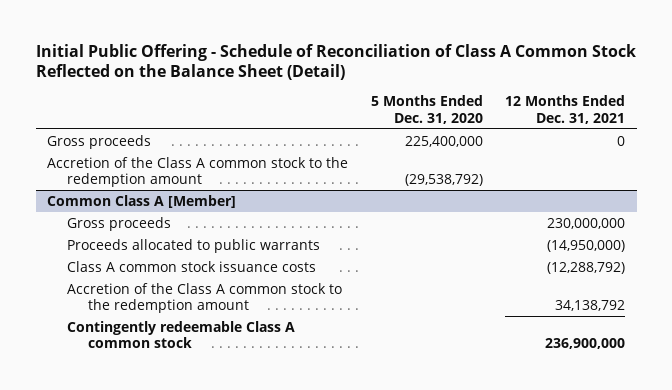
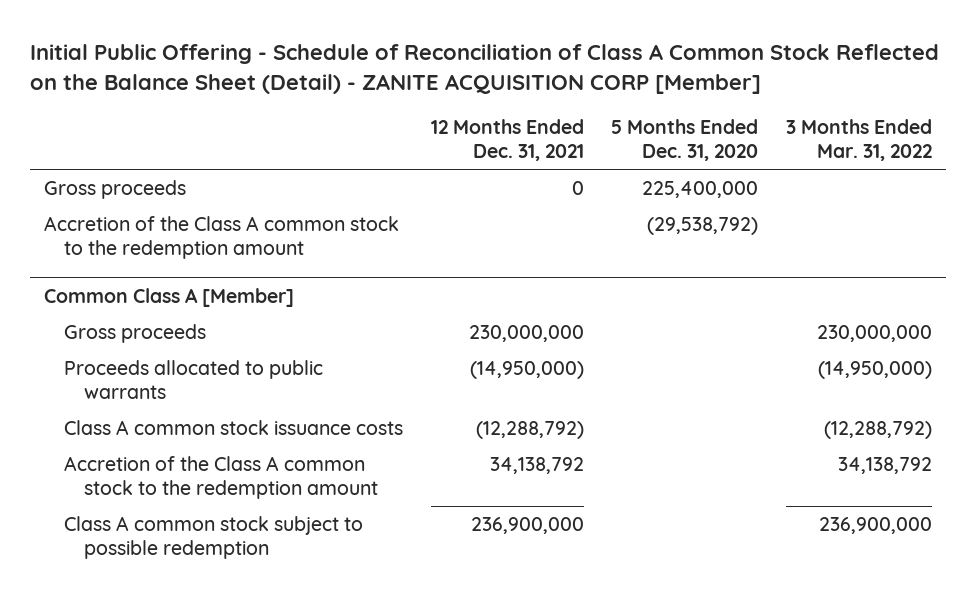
[35,43,636,81] Initial Public Offering - Schedule of Reconciliation of Class A Common Stock Reflected on the Balance Sheet (Detail) -> [29,43,939,94] Initial Public Offering - Schedule of Reconciliation of Class A Common Stock Reflected on the Balance Sheet (Detail) - ZANITE ACQUISITION CORP [Member]
none -> [786,119,933,161] 3 Months Ended Mar. 31, 2022
[67,320,296,348] Contingently redeemable Class A common stock -> [63,516,363,559] Class A common stock subject to possible redemption

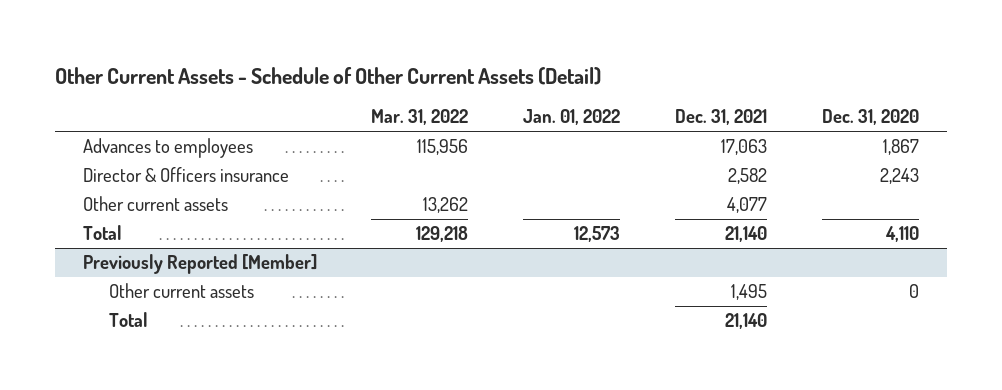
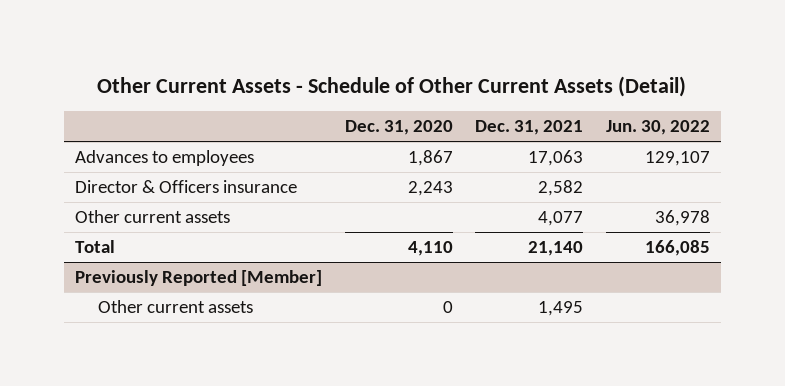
[371,109,469,126] Mar. 31, 2022 -> none
[523,109,621,126] Jan. 01, 2022 -> none
none -> [605,120,710,136] Jun. 30, 2022
[108,312,148,328] Total -> none

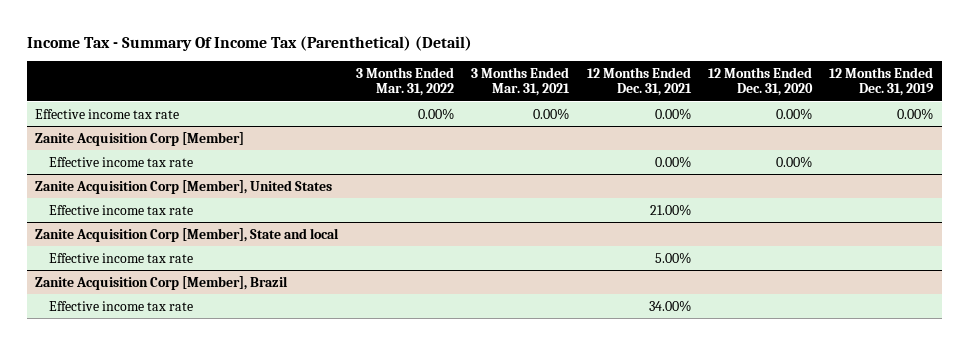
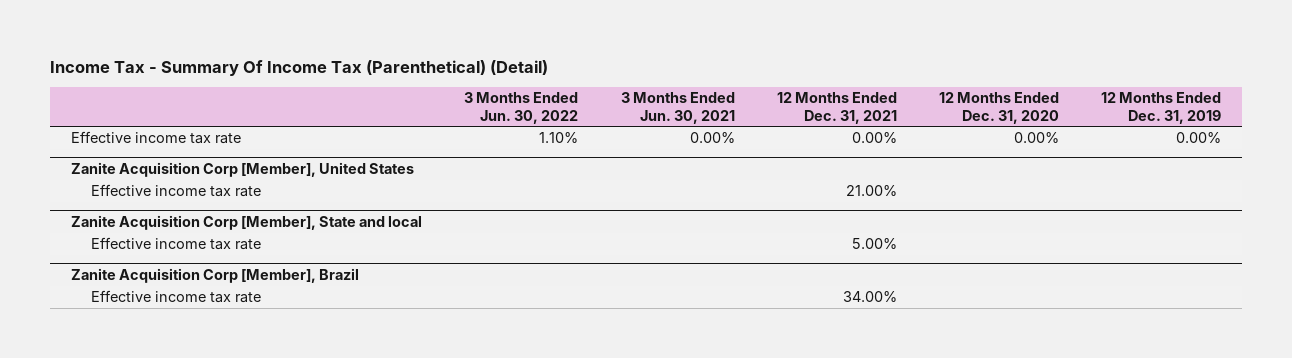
[355,66,454,97] 3 Months Ended Mar. 31, 2022 -> none
[471,66,571,97] 3 Months Ended Mar. 31, 2021 -> none
none -> [464,92,579,124] 3 Months Ended Jun. 30, 2022
none -> [620,92,735,124] 3 Months Ended Jun. 30, 2021
[35,131,245,146] Zanite Acquisition Corp [Member] -> none
[48,156,193,167] Effective income tax rate -> none

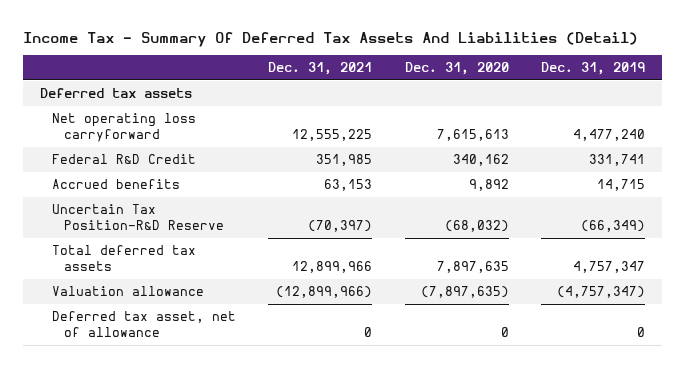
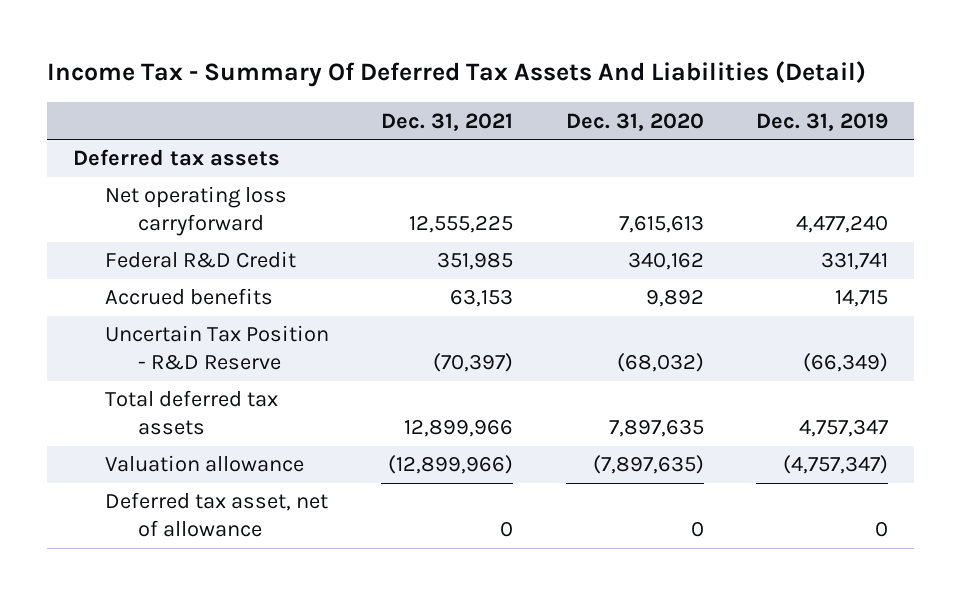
[51,204,224,230] Uncertain Tax Position-R&D Reserve -> [105,325,330,371] Uncertain Tax Position - R&D Reserve

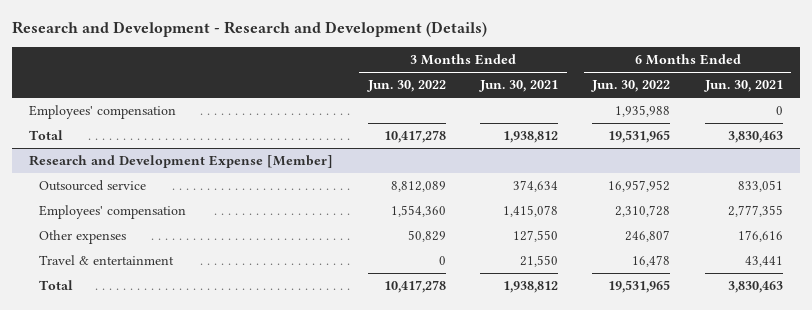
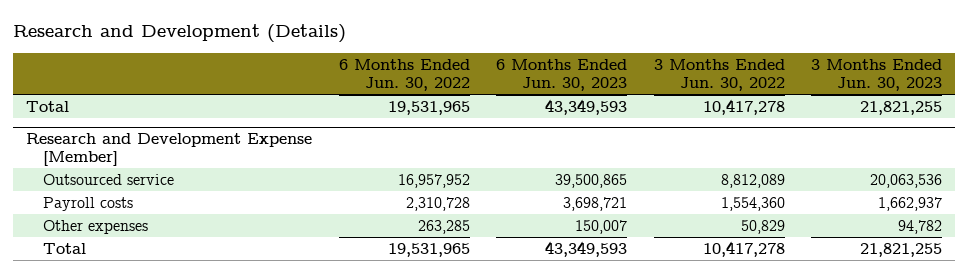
[11,21,487,38] Research and Development - Research and Development (Details) -> [13,24,347,44] Research and Development (Details)
[478,80,558,93] Jun. 30, 2021 -> none
[703,80,783,93] Jun. 30, 2021 -> none
none -> [496,58,628,91] 6 Months Ended Jun. 30, 2023
none -> [811,58,943,91] 3 Months Ended Jun. 30, 2023
[29,105,177,120] Employees' compensation -> none
[39,255,175,266] Travel & entertainment -> none
[39,205,187,220] Employees' compensation -> [42,196,133,211] Payroll costs
[625,230,671,243] 246,807 -> [417,219,470,234] 263,285

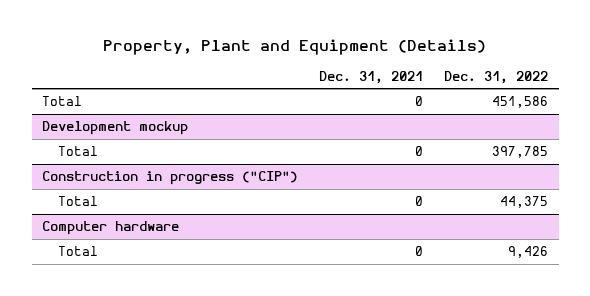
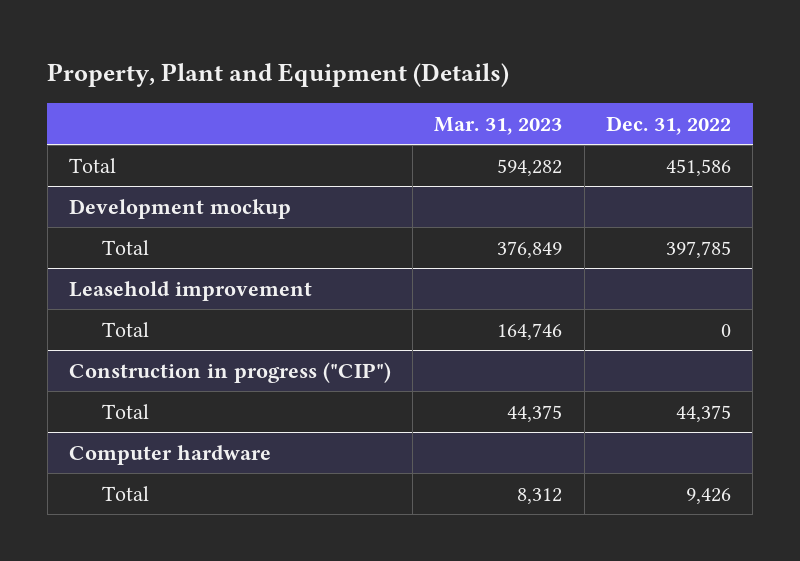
[319,70,424,84] Dec. 31, 2021 -> none
none -> [434,116,563,135] Mar. 31, 2023
none -> [68,280,312,301] Leasehold improvement
none -> [102,321,150,337] Total

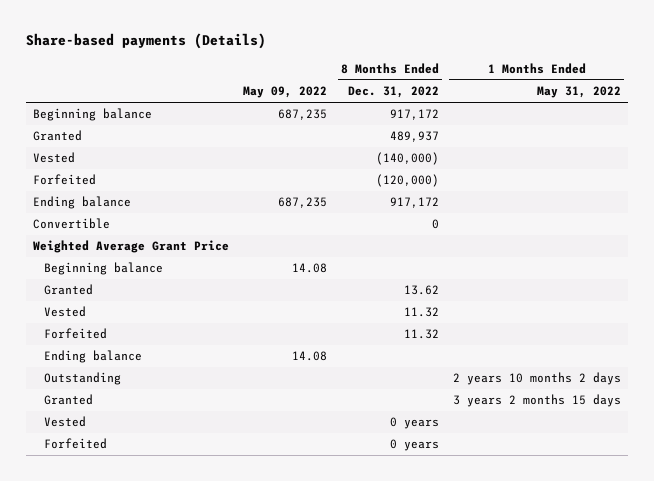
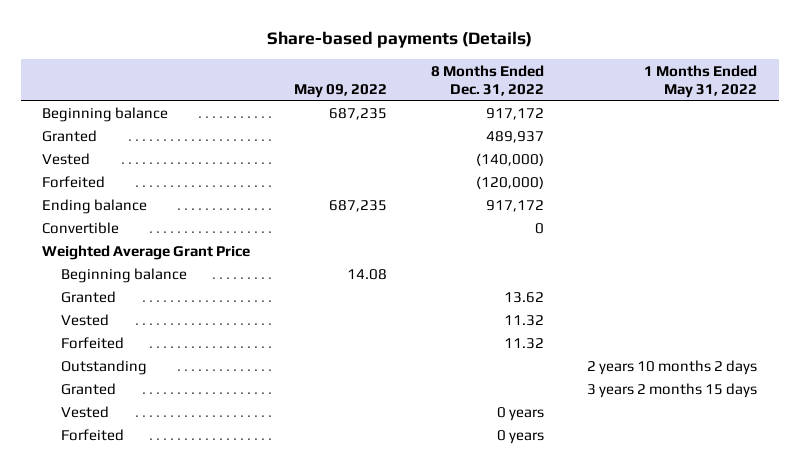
[44,350,143,364] Ending balance -> none

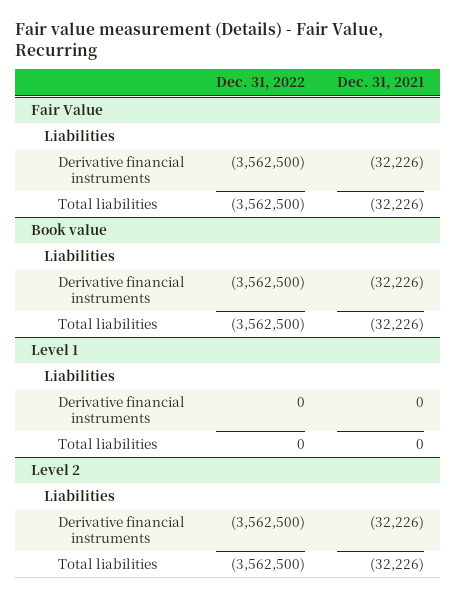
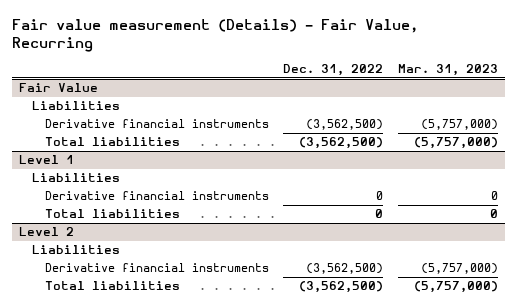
[336,77,424,91] Dec. 31, 2021 -> none
none -> [397,64,498,77] Mar. 31, 2023
[30,222,107,235] Book value -> none
[44,248,116,261] Liabilities -> none
[57,275,185,303] Derivative financial instruments -> none
[57,317,157,329] Total liabilities -> none

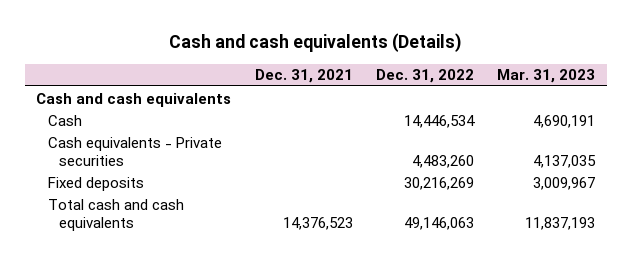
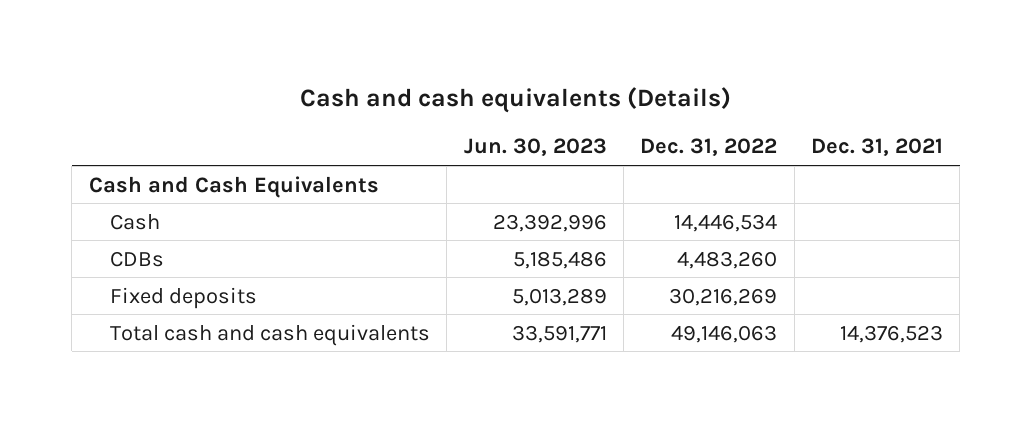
[497,69,596,84] Mar. 31, 2023 -> none
none -> [463,138,607,157] Jun. 30, 2023
[36,92,232,107] Cash and cash equivalents -> [88,175,379,198] Cash and Cash Equivalents
[47,136,222,166] Cash equivalents - Private securities -> [109,250,164,267] CDBs

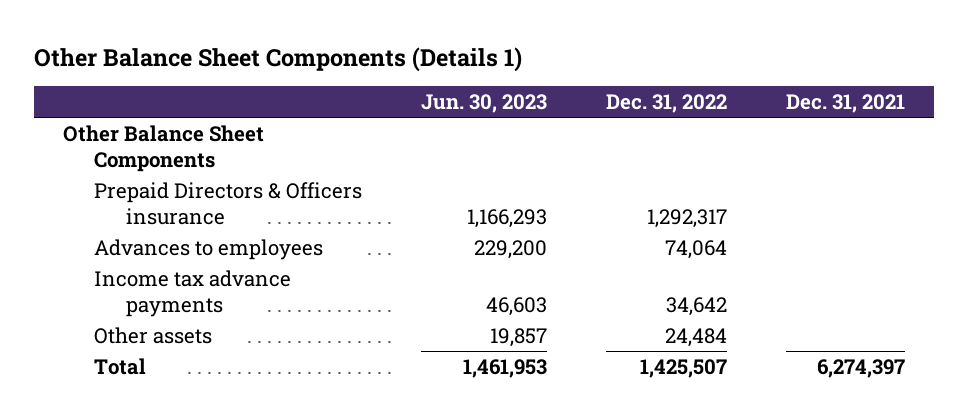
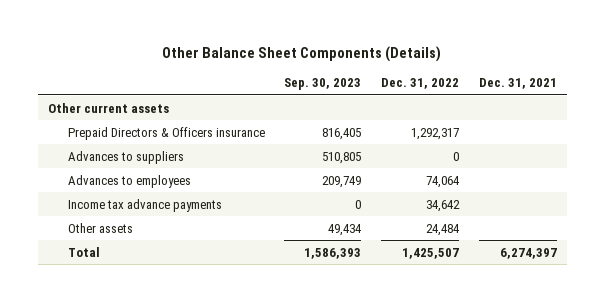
[33,46,522,72] Other Balance Sheet Components (Details 1) -> [162,45,442,62] Other Balance Sheet Components (Details)
[421,94,548,114] Jun. 30, 2023 -> none
none -> [284,78,362,91] Sep. 30, 2023
[62,125,264,173] Other Balance Sheet Components -> none
none -> [47,102,169,113] Other current assets
none -> [67,150,184,164] Advances to suppliers

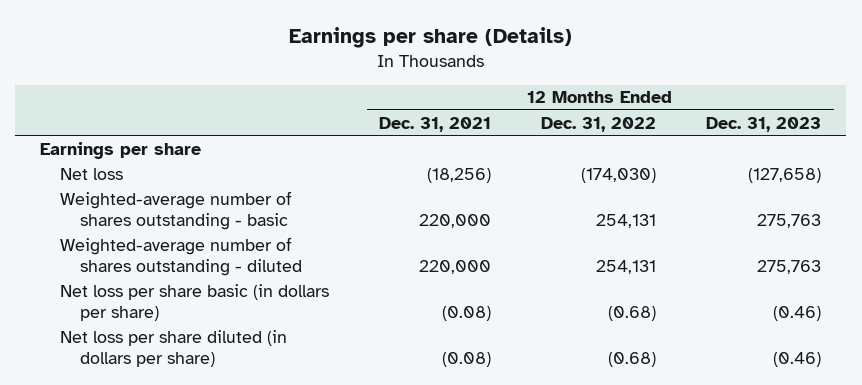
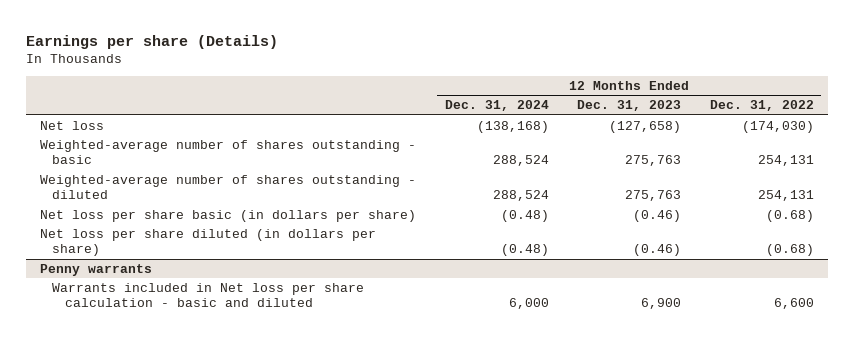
[379,116,492,132] Dec. 31, 2021 -> none
none -> [444,100,549,112] Dec. 31, 2024
[40,141,202,159] Earnings per share -> none
none -> [40,263,153,276] Penny warrants
none -> [52,282,365,308] Warrants included in Net loss per share calculation - basic and diluted

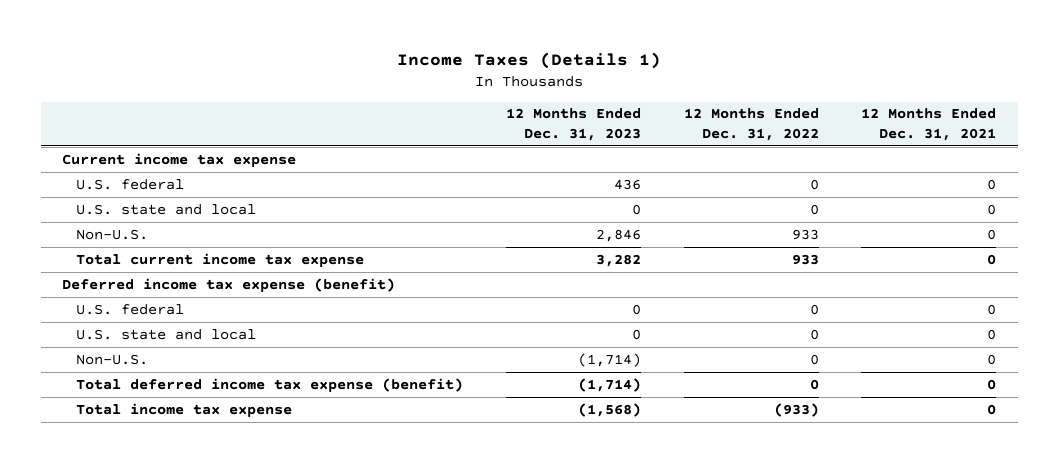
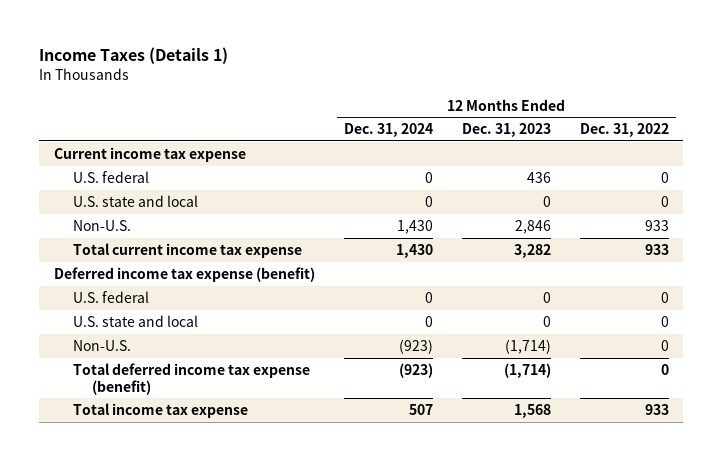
[861,108,997,142] 12 Months Ended Dec. 31, 2021 -> none
none -> [343,123,433,138] Dec. 31, 2024
[577,402,641,417] (1,568) -> [513,403,551,418] 1,568
[773,402,819,417] (933) -> [644,403,669,415] 933

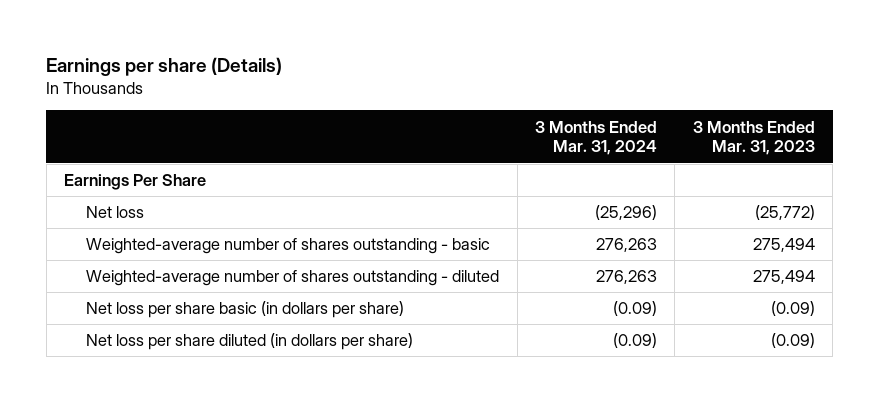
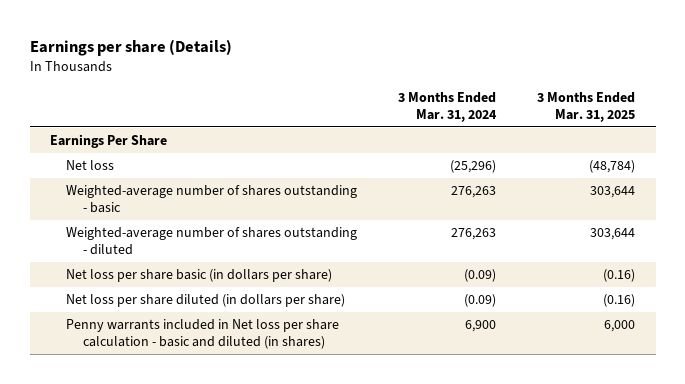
[692,120,815,156] 3 Months Ended Mar. 31, 2023 -> none
none -> [537,92,636,122] 3 Months Ended Mar. 31, 2025
none -> [66,319,340,349] Penny warrants included in Net loss per share calculation - basic and diluted (in shares)

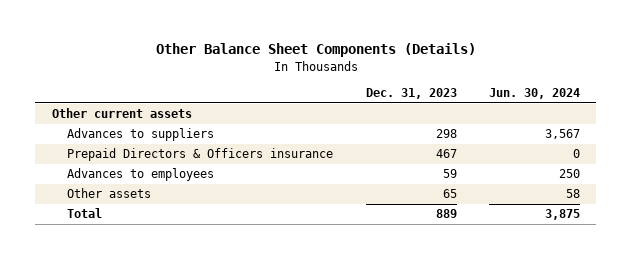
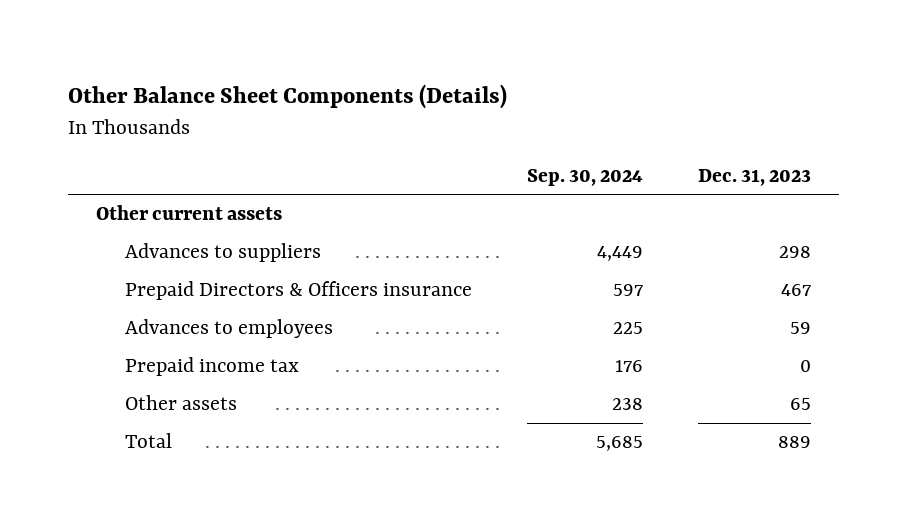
[488,88,580,100] Jun. 30, 2024 -> none
none -> [527,168,644,186] Sep. 30, 2024
none -> [125,357,300,377] Prepaid income tax

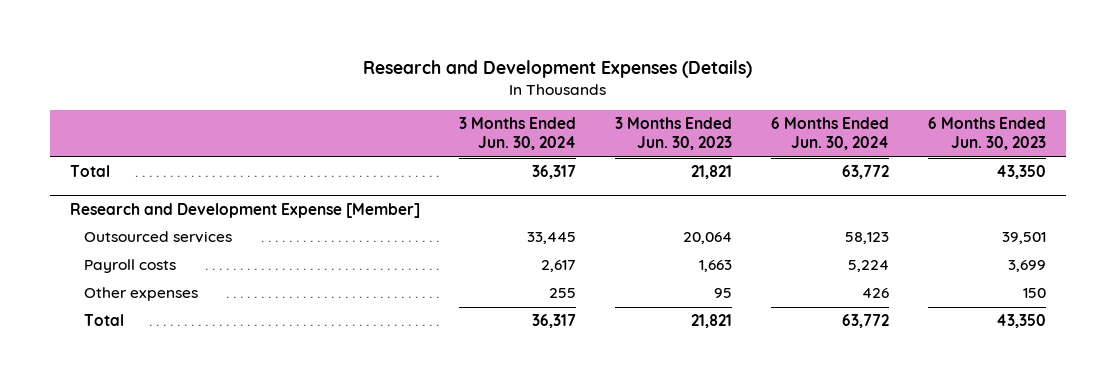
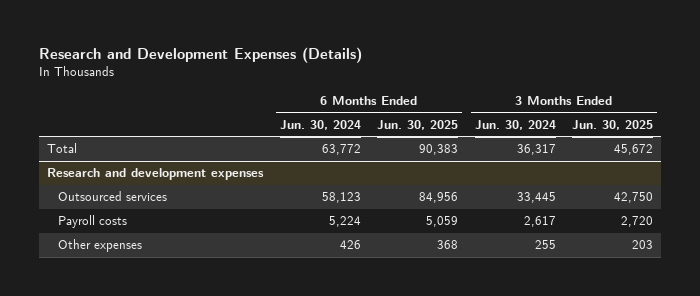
[615,117,733,151] 3 Months Ended Jun. 30, 2023 -> none
[928,117,1047,151] 6 Months Ended Jun. 30, 2023 -> none
none -> [377,119,459,130] Jun. 30, 2025
none -> [572,119,654,130] Jun. 30, 2025
[69,202,420,218] Research and Development Expense [Member] -> [47,168,265,181] Research and development expenses
[83,314,124,327] Total -> none

